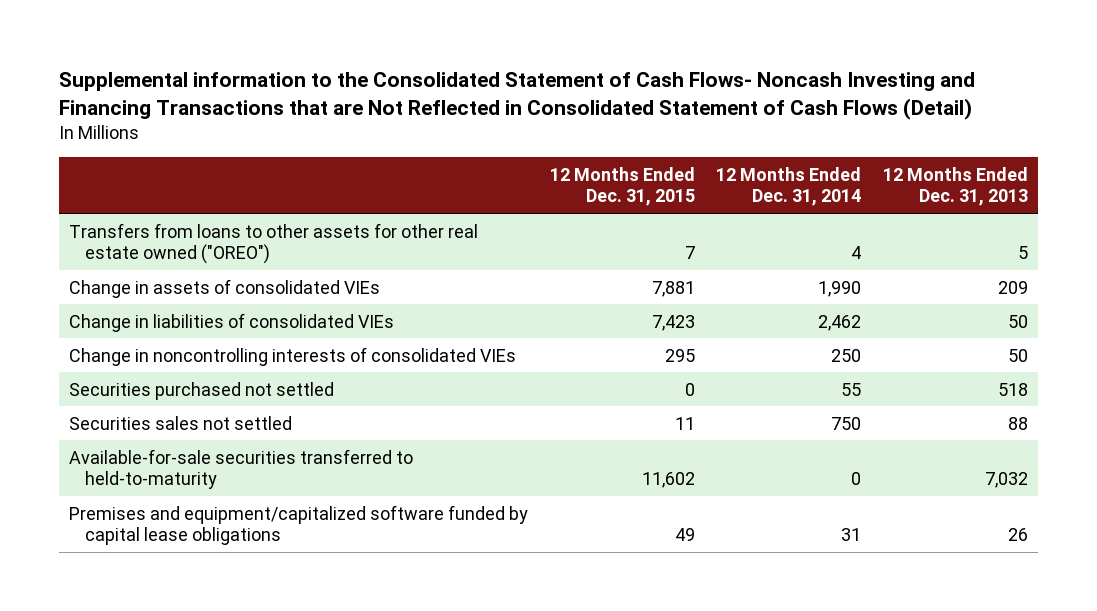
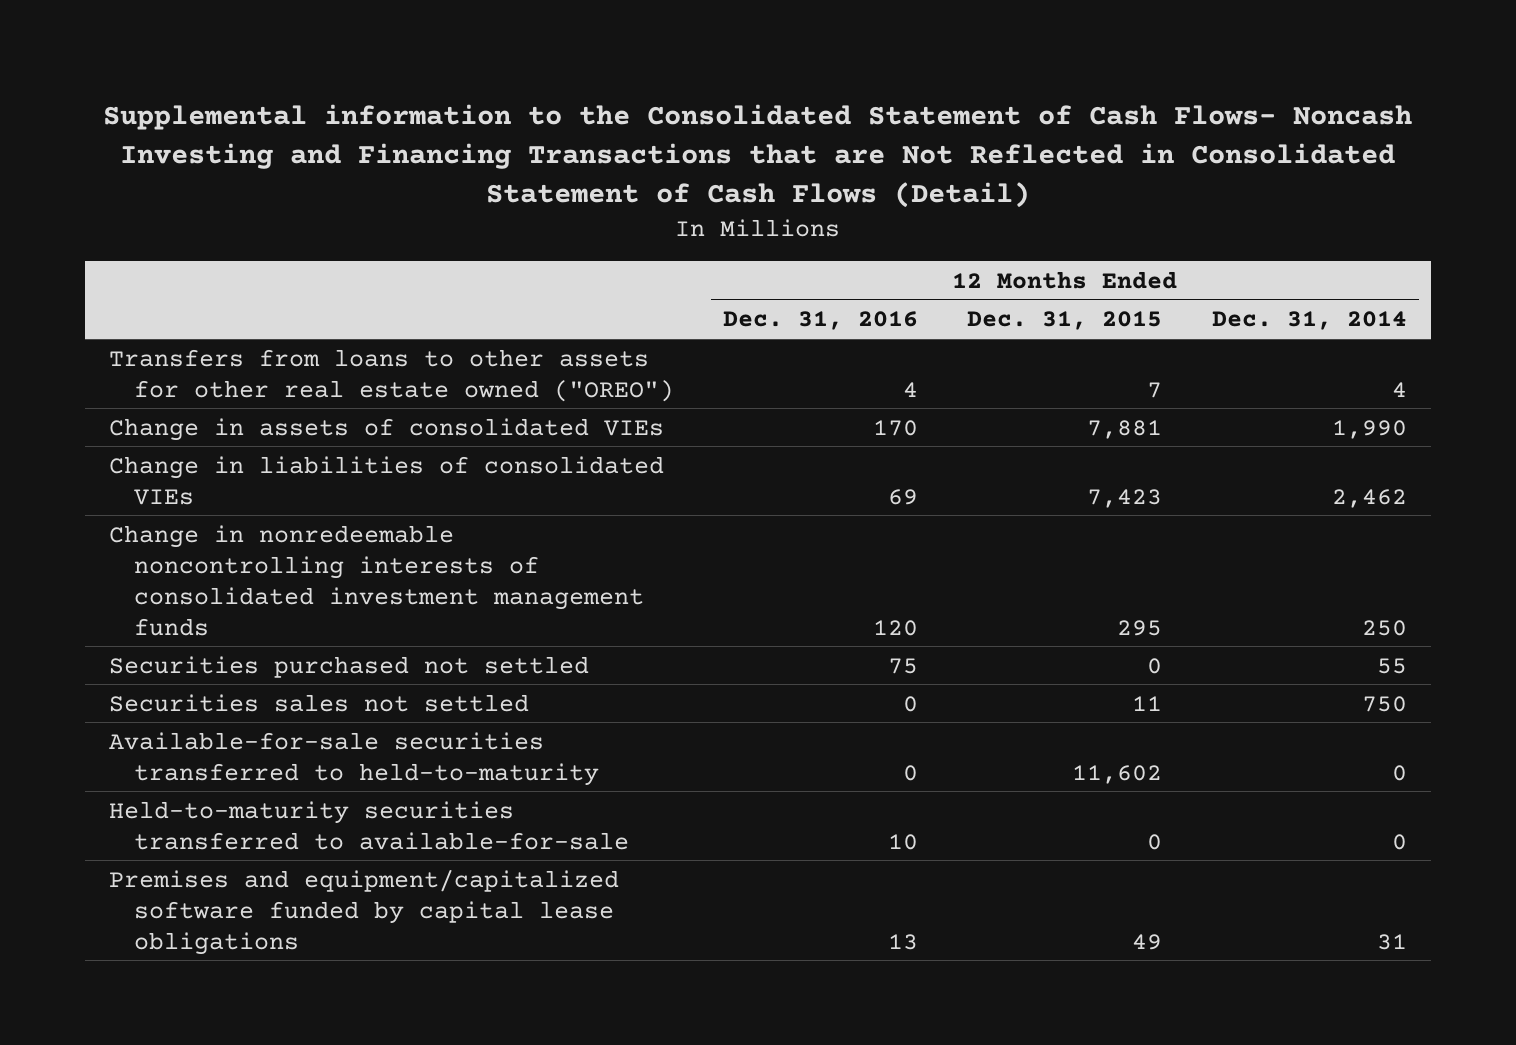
[882,167,1028,207] 12 Months Ended Dec. 31, 2013 -> none
none -> [723,311,919,331] Dec. 31, 2016
[69,346,517,366] Change in noncontrolling interests of consolidated VIEs -> [109,524,644,636] Change in nonredeemable noncontrolling interests of consolidated investment management funds
none -> [109,800,629,850] Held-to-maturity securities transferred to available-for-sale

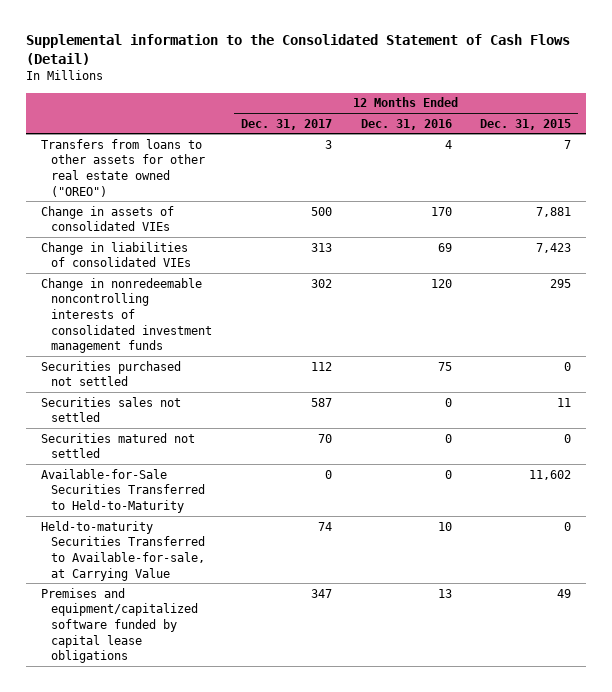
[103,103,1413,209] Supplemental information to the Consolidated Statement of Cash Flows- Noncash Investing and Financing Transactions that are Not Reflected in Consolidated Statement of Cash Flows (Detail) -> [26,34,571,66] Supplemental information to the Consolidated Statement of Cash Flows (Detail)
[1211,311,1407,331] Dec. 31, 2014 -> none
none -> [241,118,333,130] Dec. 31, 2017
none -> [40,432,195,459] Securities matured not settled
[109,731,599,786] Available-for-sale securities transferred to held-to-maturity -> [40,468,206,513] Available-for-Sale Securities Transferred to Held-to-Maturity
[109,800,629,850] Held-to-maturity securities transferred to available-for-sale -> [40,520,206,581] Held-to-maturity Securities Transferred to Available-for-sale, at Carrying Value

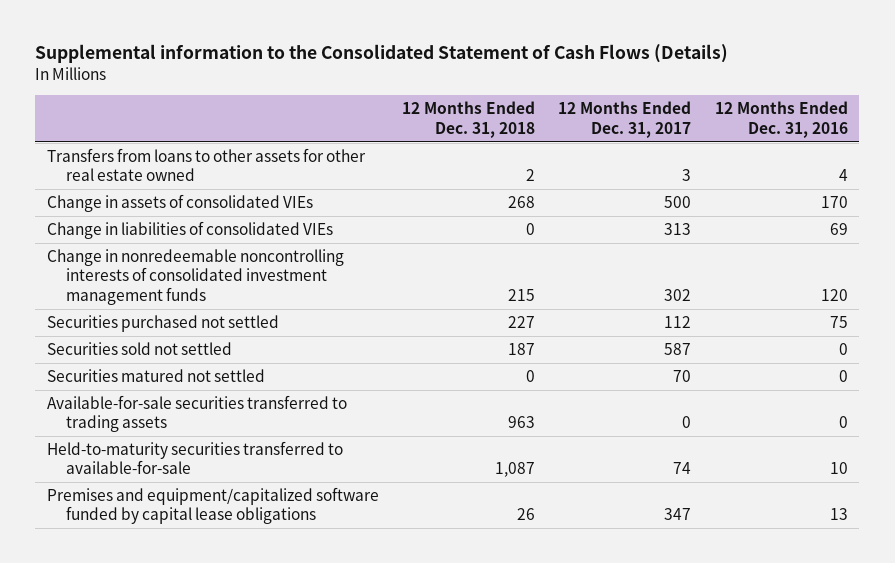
[26,34,571,66] Supplemental information to the Consolidated Statement of Cash Flows (Detail) -> [35,44,729,64] Supplemental information to the Consolidated Statement of Cash Flows (Details)
[480,118,572,130] Dec. 31, 2015 -> none
none -> [402,101,536,138] 12 Months Ended Dec. 31, 2018
[40,138,206,197] Transfers from loans to other assets for other real estate owned ("OREO") -> [47,147,367,182] Transfers from loans to other assets for other real estate owned
[40,396,181,423] Securities sales not settled -> [47,341,233,355] Securities sold not settled
[40,468,206,513] Available-for-Sale Securities Transferred to Held-to-Maturity -> [47,394,348,433] Available-for-sale securities transferred to trading assets
[40,520,206,581] Held-to-maturity Securities Transferred to Available-for-sale, at Carrying Value -> [47,440,344,475] Held-to-maturity securities transferred to available-for-sale

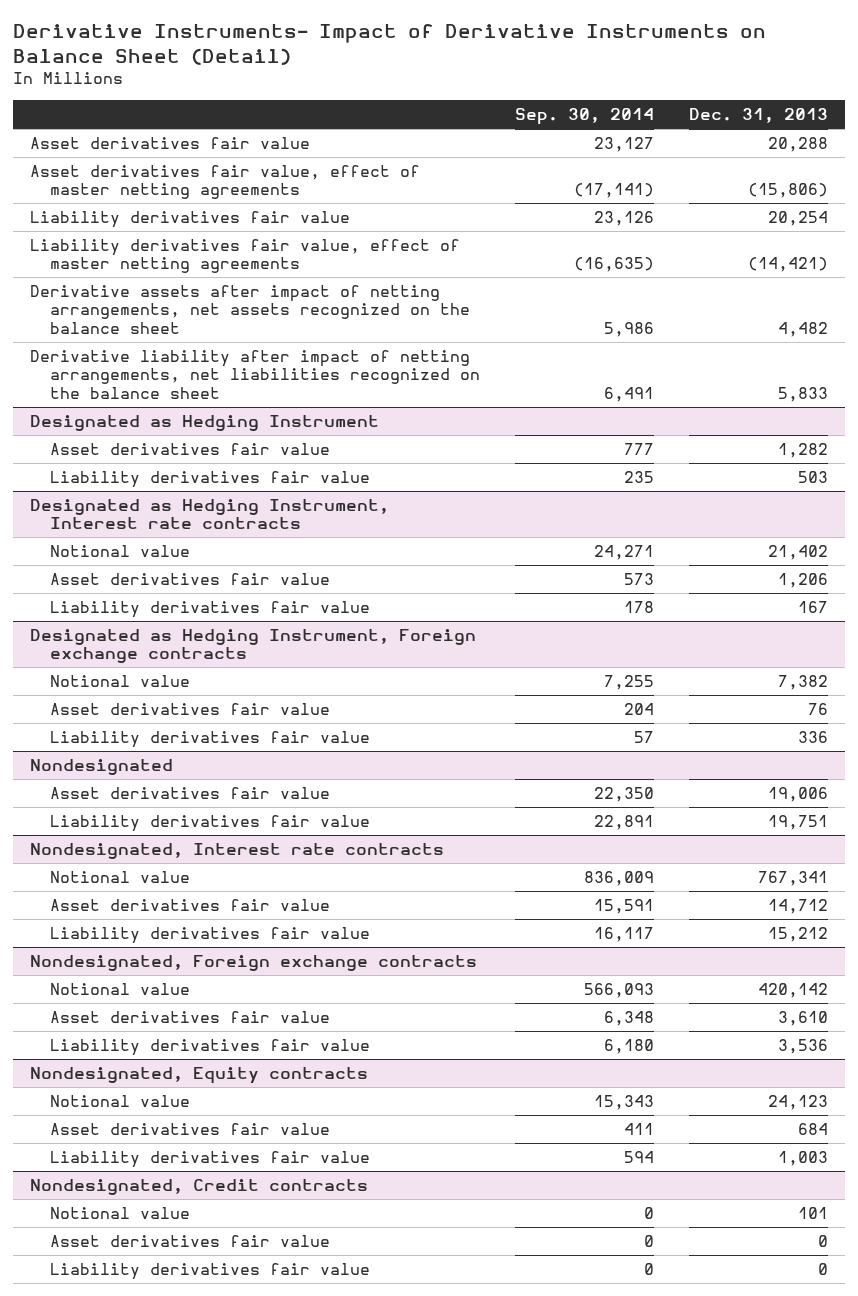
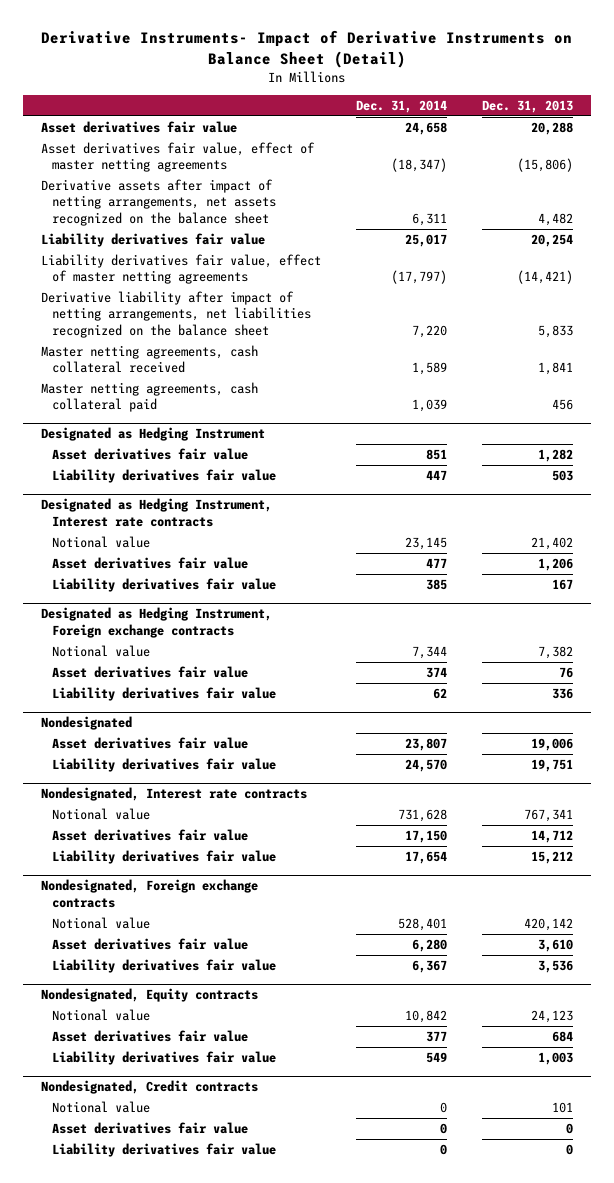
[514,108,654,126] Sep. 30, 2014 -> none
none -> [355,99,447,113] Dec. 31, 2014
[30,285,470,334] Derivative assets after impact of netting arrangements, net assets recognized on the balance sheet -> [40,179,276,226] Derivative assets after impact of netting arrangements, net assets recognized on the balance sheet
none -> [40,345,258,374] Master netting agreements, cash collateral received
none -> [40,382,258,413] Master netting agreements, cash collateral paid

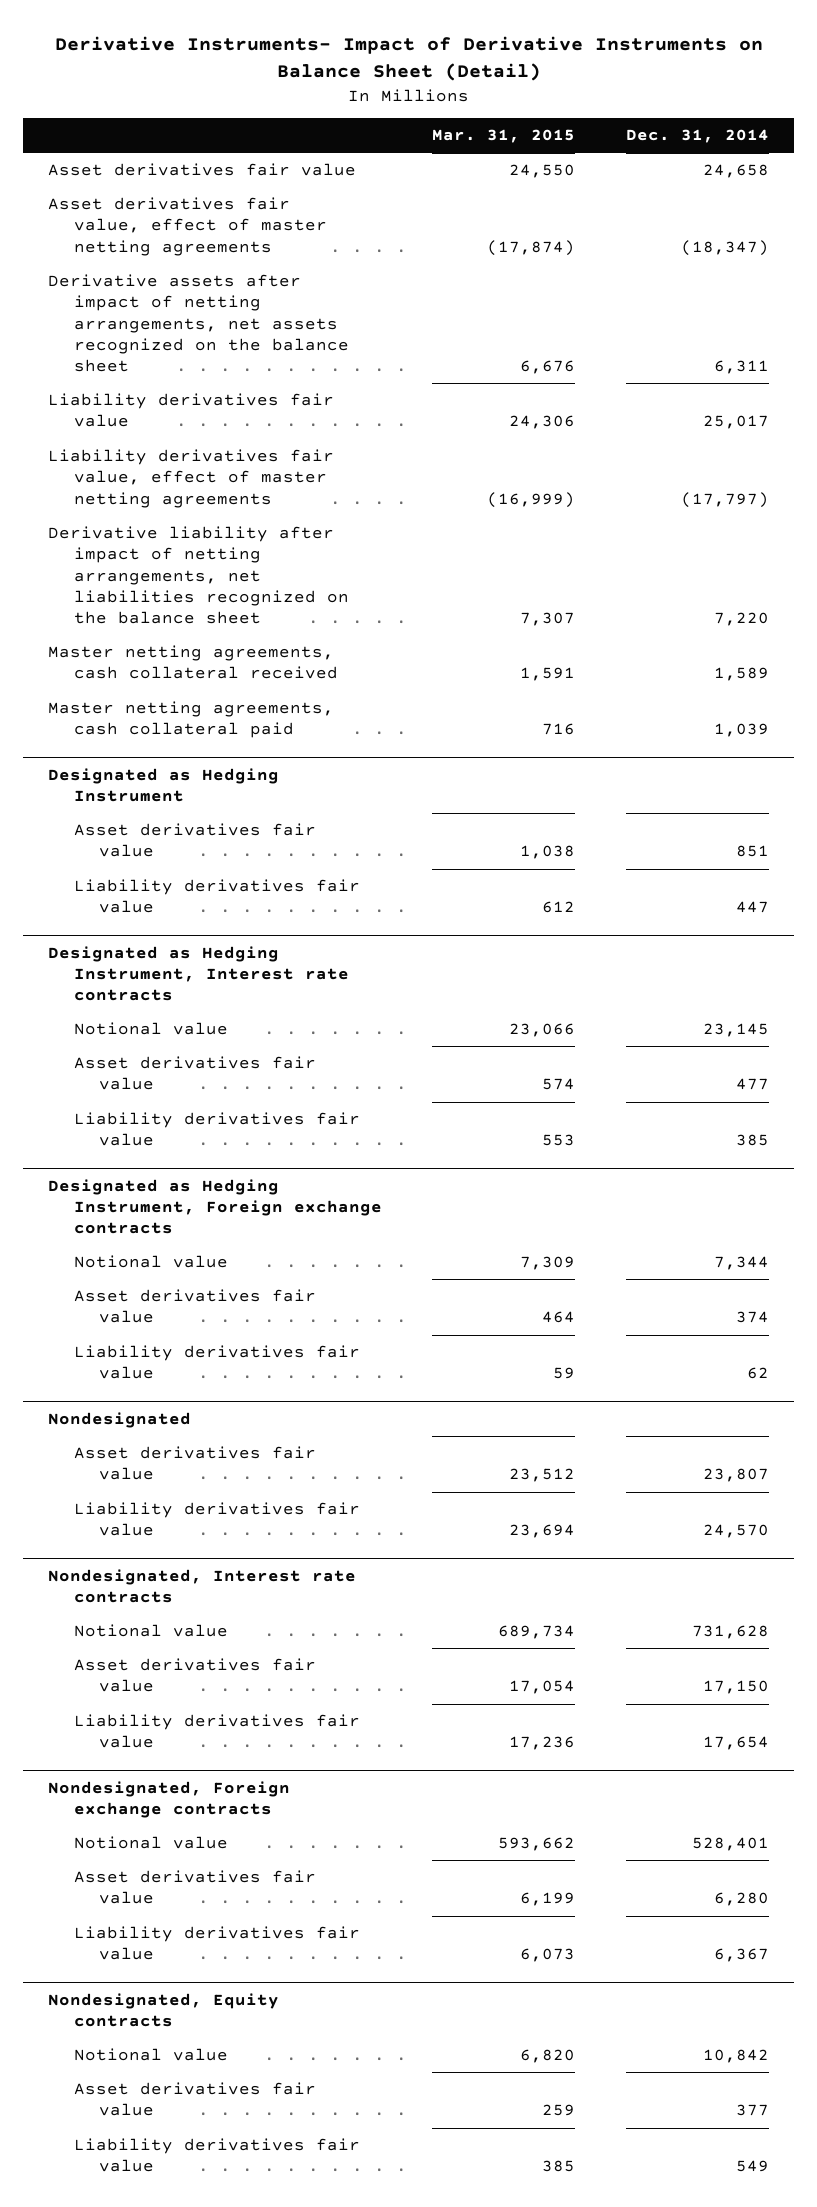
[482,99,574,113] Dec. 31, 2013 -> none
none -> [432,129,576,144] Mar. 31, 2015
[40,1080,258,1095] Nondesignated, Credit contracts -> none
[51,1101,150,1114] Notional value -> none
[51,1122,248,1135] Asset derivatives fair value -> none
[51,1143,276,1158] Liability derivatives fair value -> none

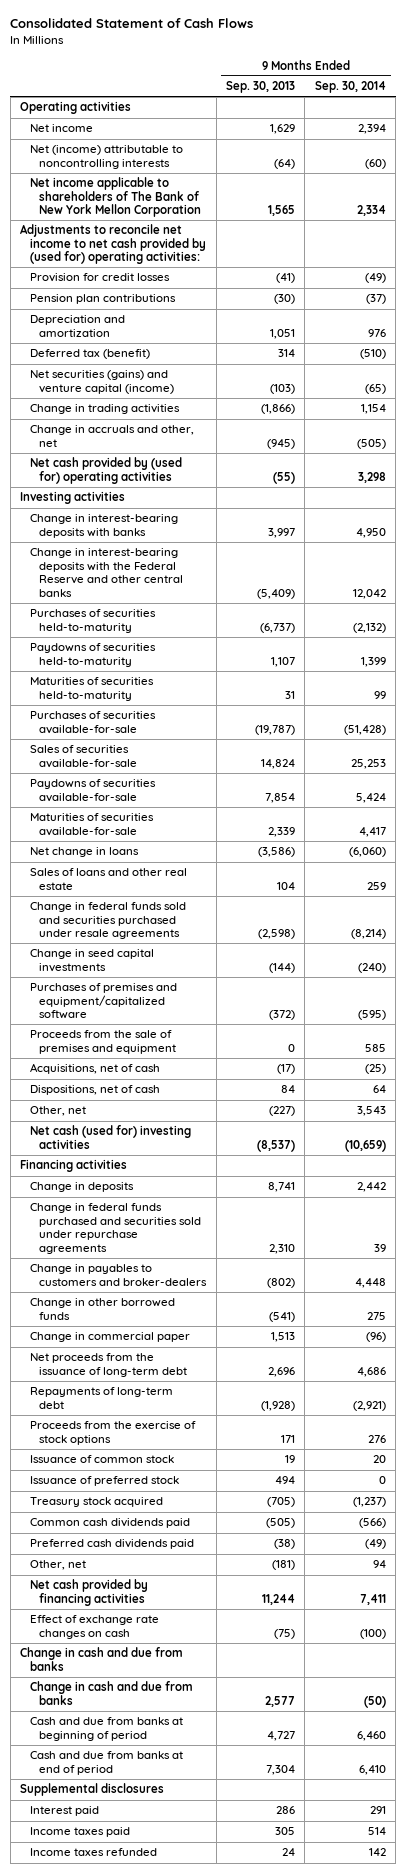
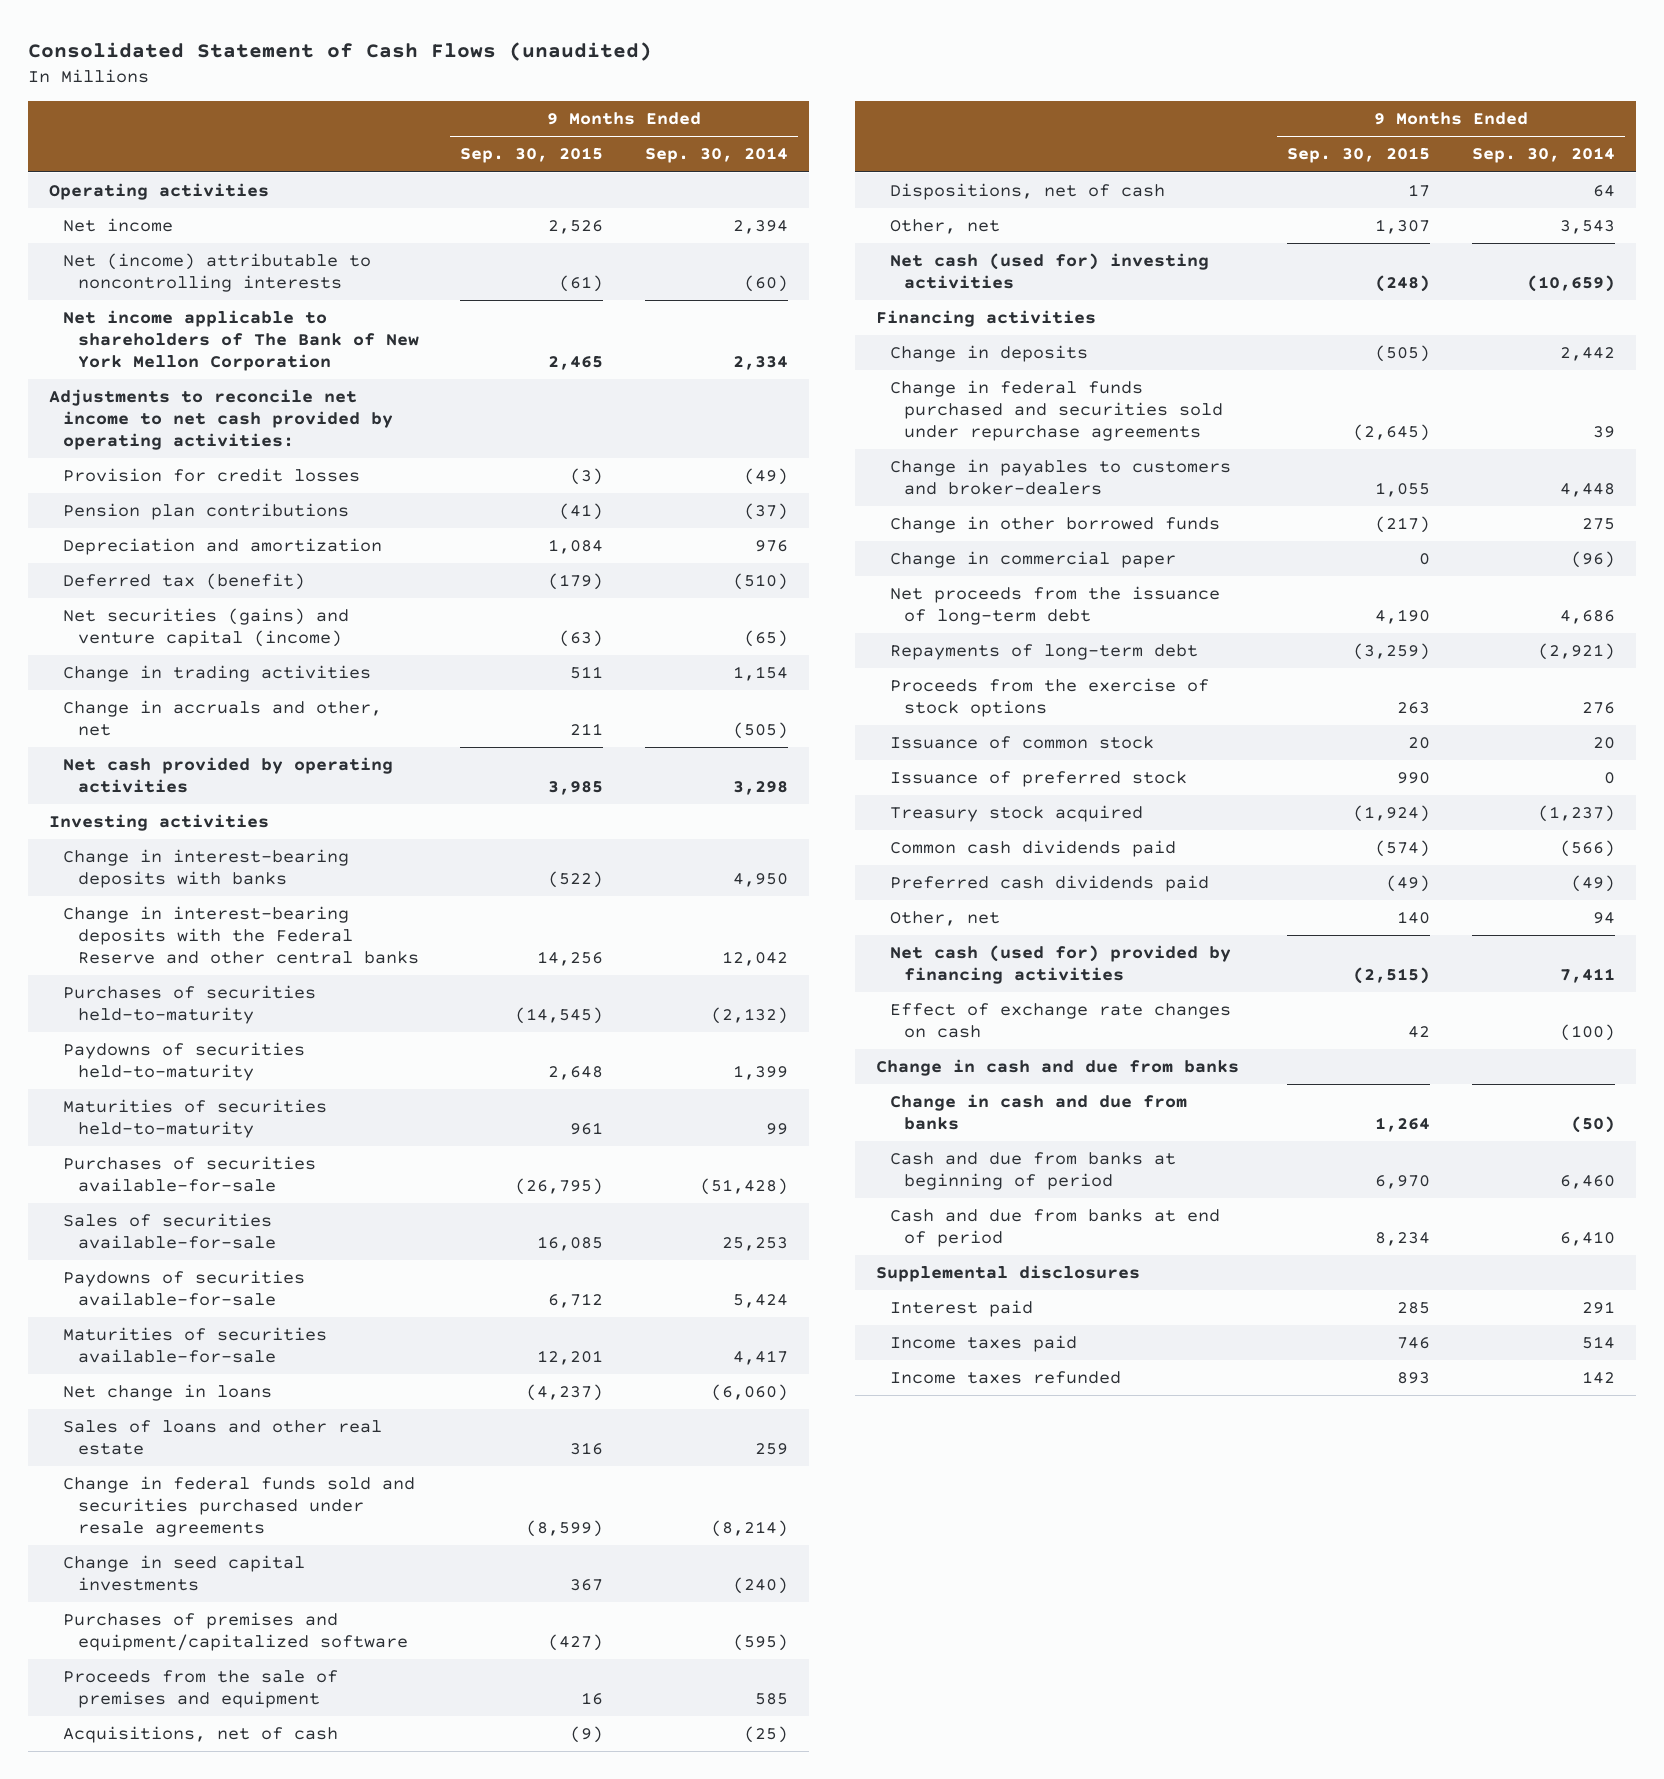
[10,18,254,29] Consolidated Statement of Cash Flows -> [28,42,653,62] Consolidated Statement of Cash Flows (unaudited)
[226,81,296,94] Sep. 30, 2013 -> none
none -> [460,147,604,164] Sep. 30, 2015
[20,224,206,265] Adjustments to reconcile net income to net cash provided by (used for) operating activities: -> [49,389,394,450] Adjustments to reconcile net income to net cash provided by operating activities:
[29,457,182,484] Net cash provided by (used for) operating activities -> [63,757,394,793] Net cash provided by operating activities
[29,1579,148,1606] Net cash provided by financing activities -> [890,945,1232,984] Net cash (used for) provided by financing activities

